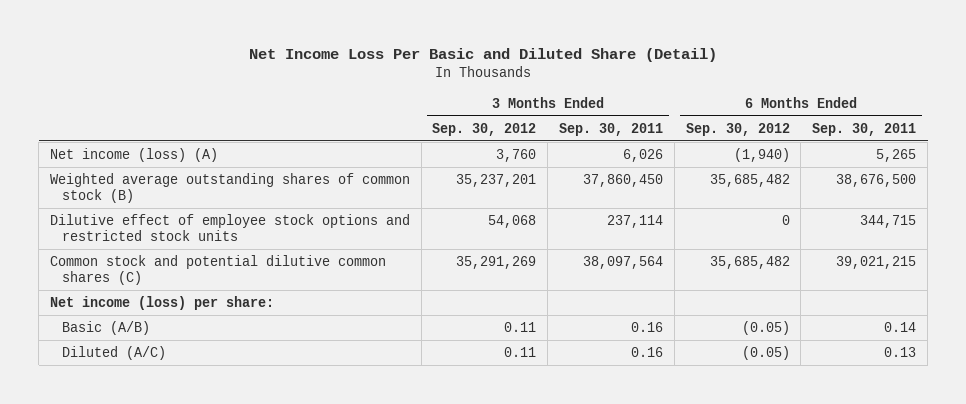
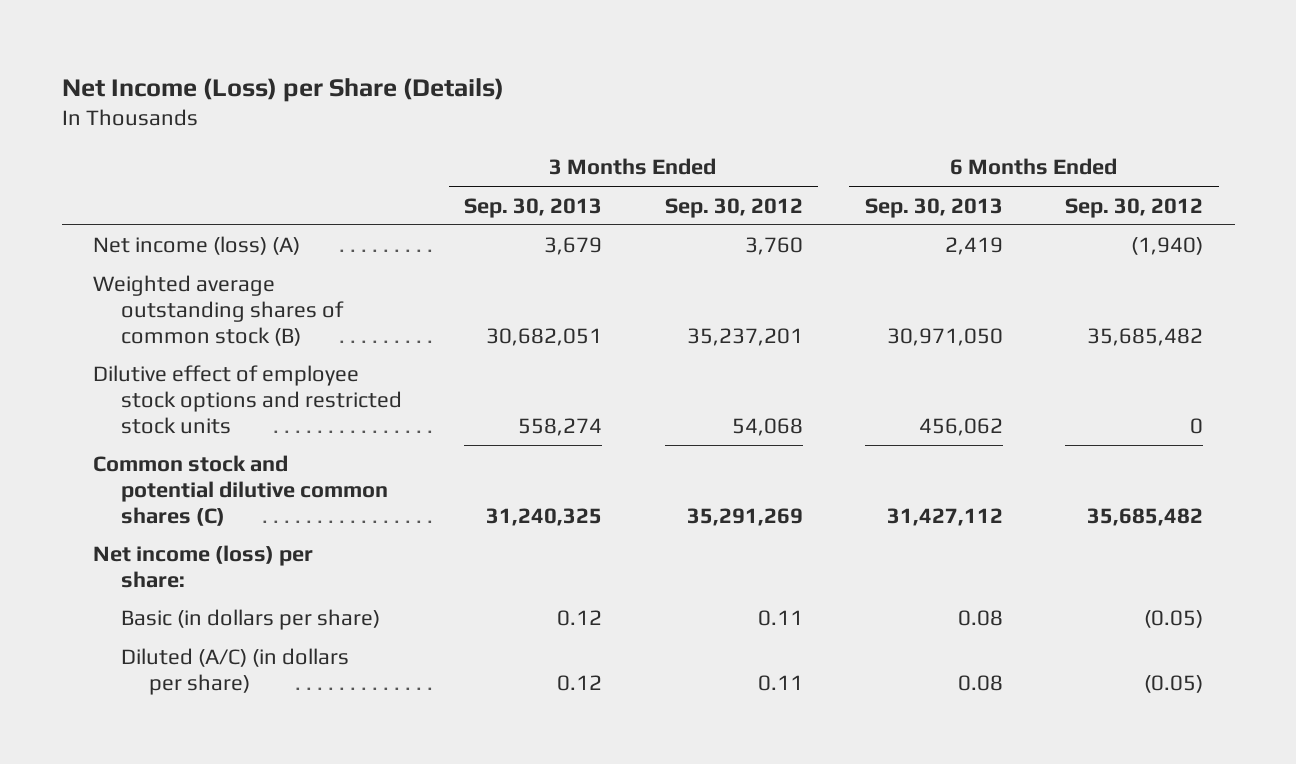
[249,48,718,63] Net Income Loss Per Basic and Diluted Share (Detail) -> [61,77,504,102] Net Income (Loss) per Share (Details)
[559,122,664,136] Sep. 30, 2011 -> none
[812,122,917,136] Sep. 30, 2011 -> none
none -> [464,197,603,218] Sep. 30, 2013
none -> [864,197,1003,218] Sep. 30, 2013
[62,320,151,335] Basic (A/B) -> [120,609,380,631] Basic (in dollars per share)
[62,345,167,360] Diluted (A/C) -> [120,648,349,696] Diluted (A/C) (in dollars per share)

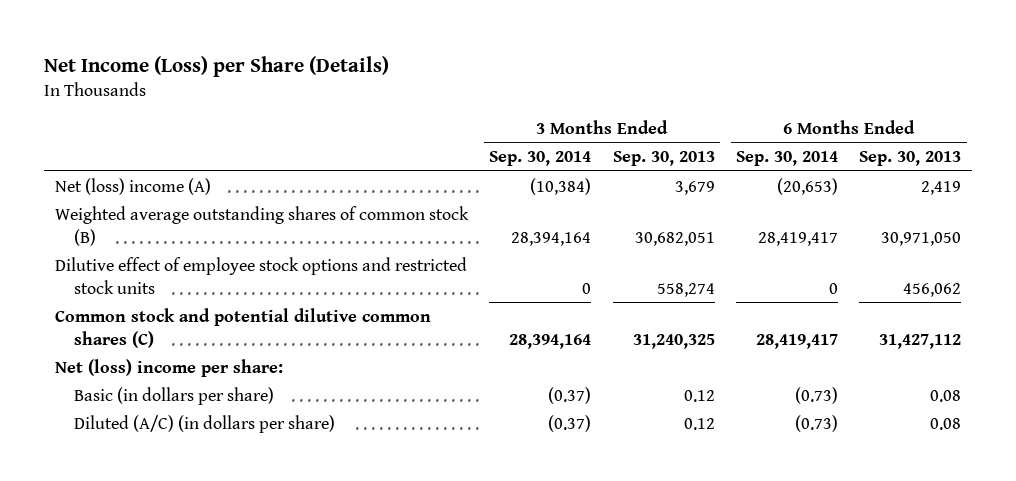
[664,197,803,218] Sep. 30, 2012 -> none
[1065,197,1204,218] Sep. 30, 2012 -> none
none -> [489,151,592,167] Sep. 30, 2014
none -> [736,151,839,167] Sep. 30, 2014
[92,236,300,256] Net income (loss) (A) -> [54,177,211,195] Net (loss) income (A)
[92,545,313,589] Net income (loss) per share: -> [54,358,283,377] Net (loss) income per share:

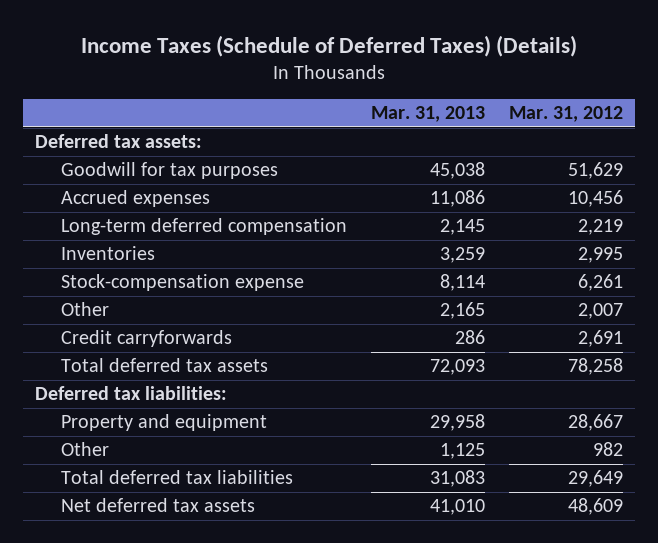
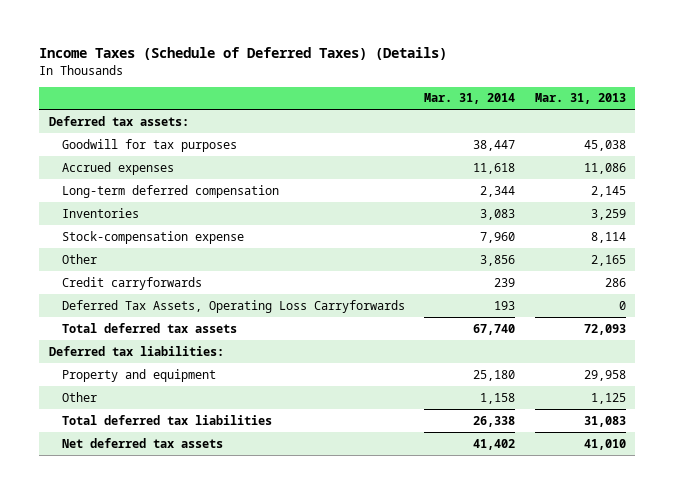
[509,106,624,123] Mar. 31, 2012 -> none
none -> [424,93,516,105] Mar. 31, 2014
none -> [62,299,406,313] Deferred Tax Assets, Operating Loss Carryforwards

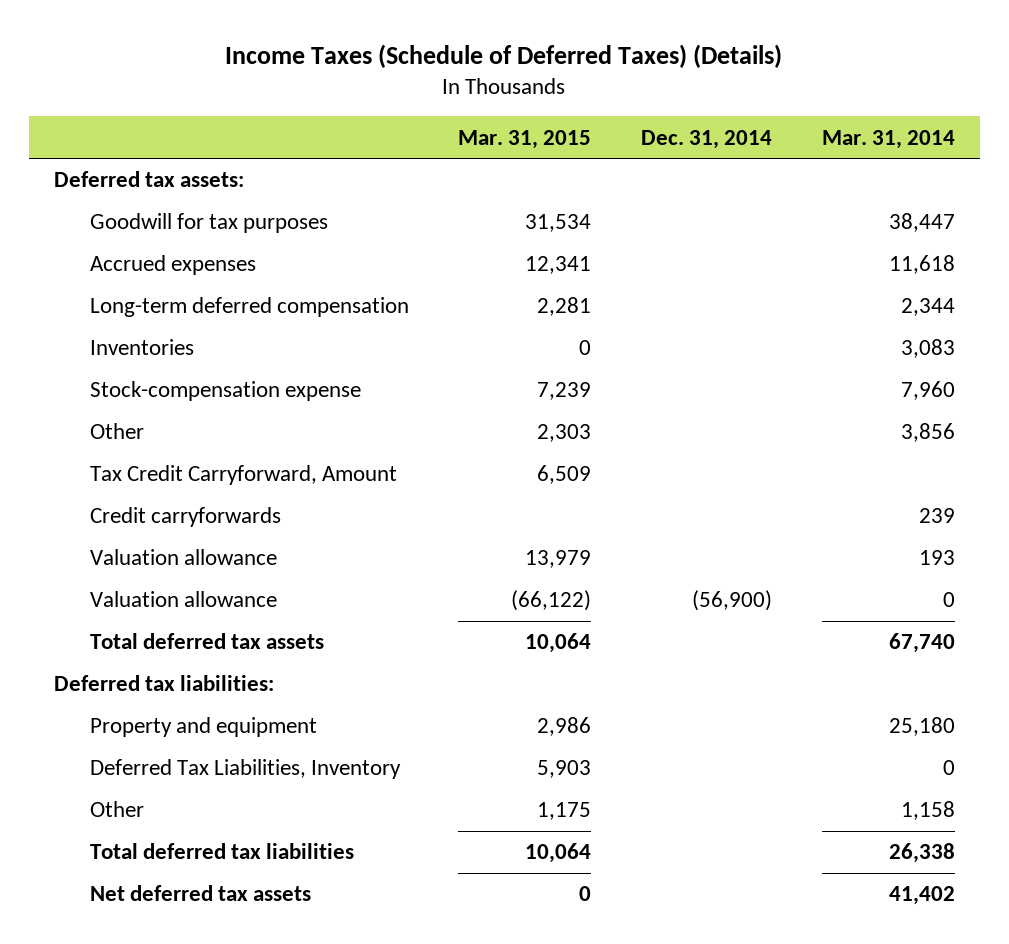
[534,93,626,105] Mar. 31, 2013 -> none
none -> [458,129,592,149] Mar. 31, 2015
none -> [641,129,773,149] Dec. 31, 2014
none -> [89,465,397,486] Tax Credit Carryforward, Amount
[62,299,406,313] Deferred Tax Assets, Operating Loss Carryforwards -> [89,549,277,566] Valuation allowance
none -> [89,591,277,608] Valuation allowance
none -> [89,759,401,780] Deferred Tax Liabilities, Inventory

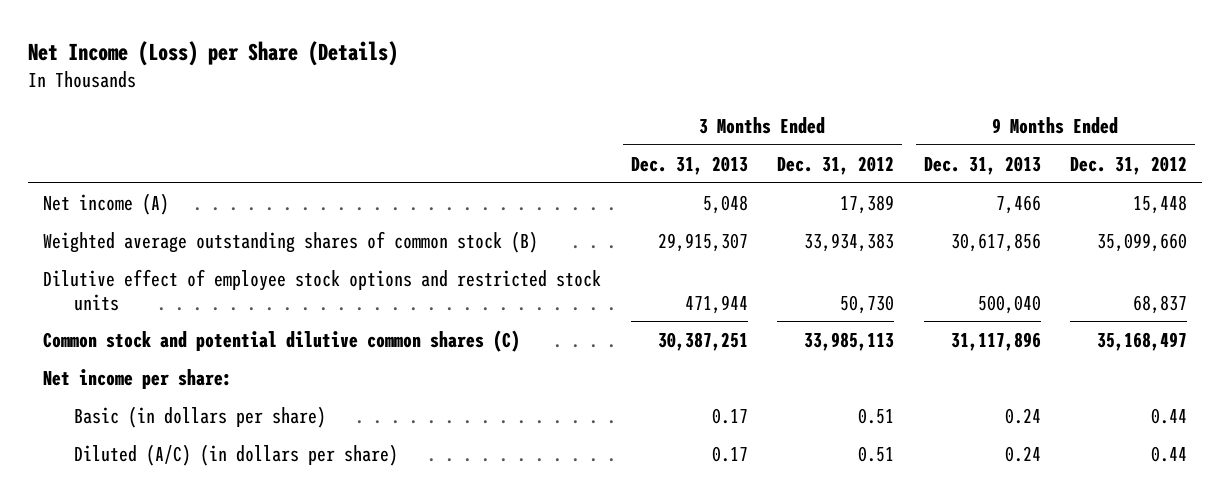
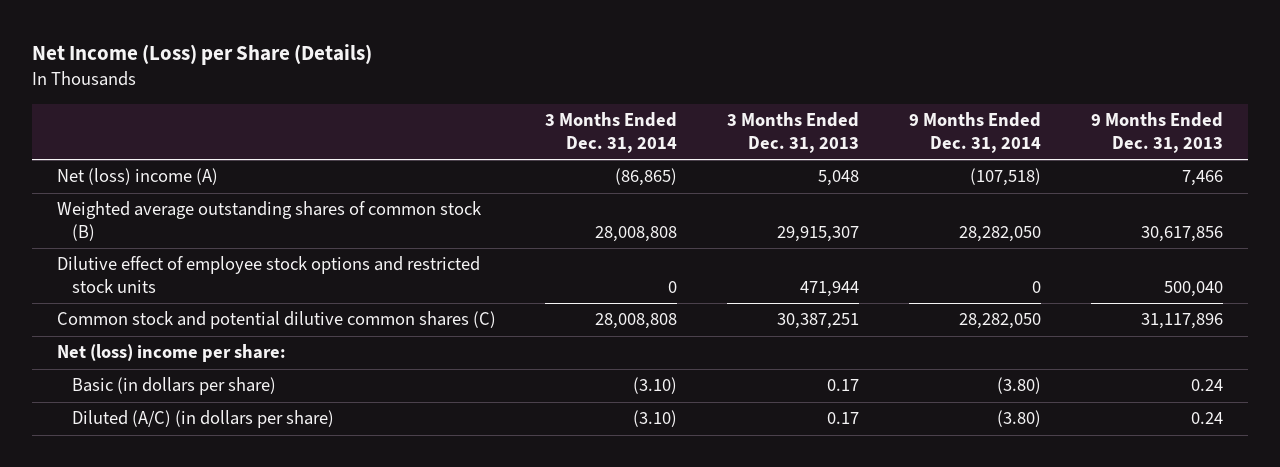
[777,155,895,175] Dec. 31, 2012 -> none
[1070,155,1188,175] Dec. 31, 2012 -> none
none -> [545,111,678,153] 3 Months Ended Dec. 31, 2014
none -> [909,111,1042,153] 9 Months Ended Dec. 31, 2014
[43,192,170,215] Net income (A) -> [56,168,218,186] Net (loss) income (A)
[43,368,233,389] Net income per share: -> [56,344,286,363] Net (loss) income per share:

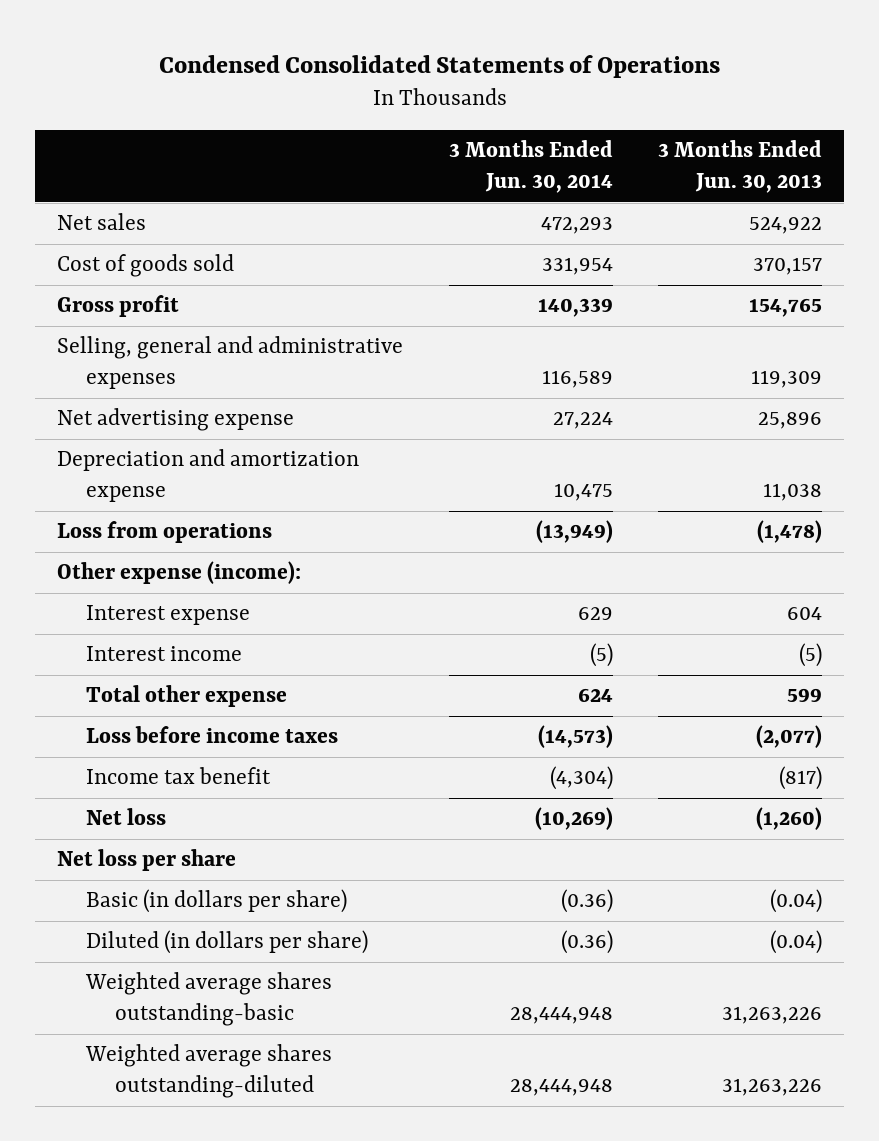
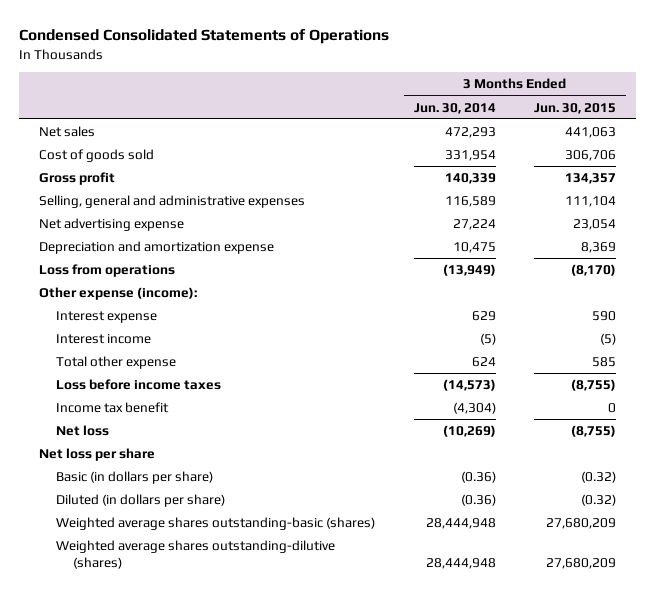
[657,140,822,194] 3 Months Ended Jun. 30, 2013 -> none
none -> [534,102,617,114] Jun. 30, 2015
[85,972,333,1027] Weighted average shares outstanding-basic -> [55,517,375,531] Weighted average shares outstanding-basic (shares)
[85,1044,333,1099] Weighted average shares outstanding-diluted -> [55,540,335,569] Weighted average shares outstanding-dilutive (shares)

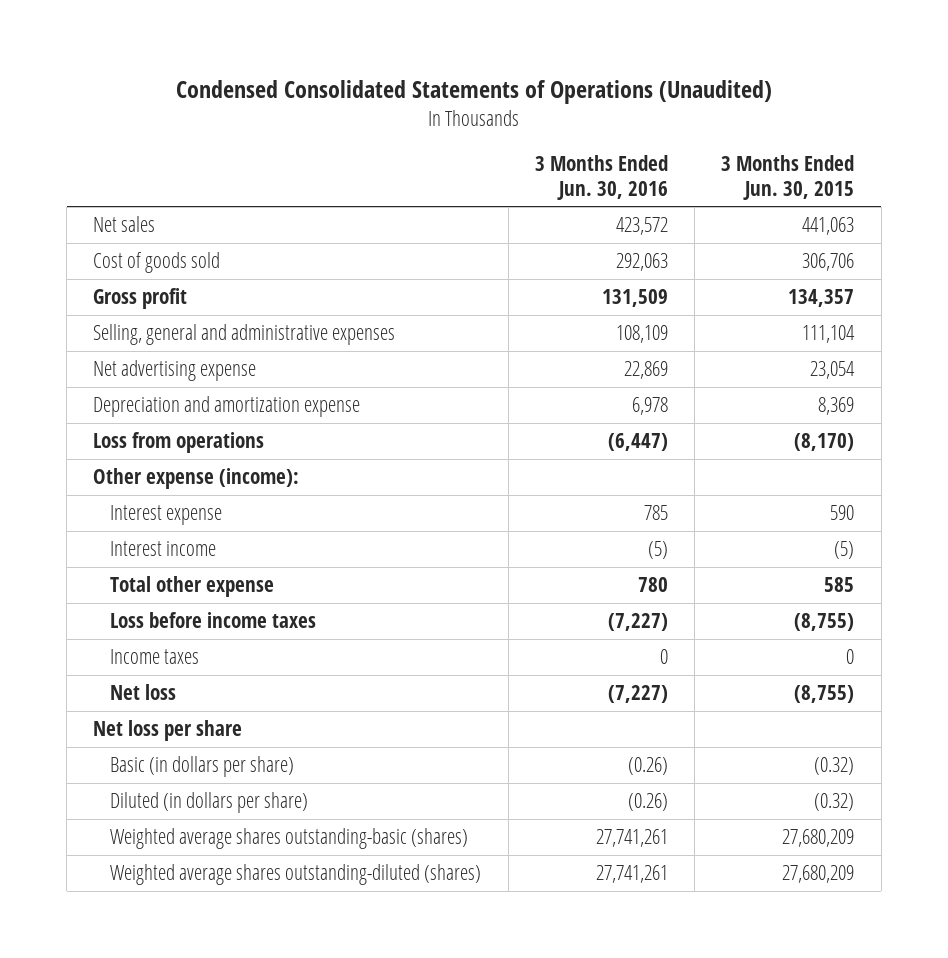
[19,29,390,45] Condensed Consolidated Statements of Operations -> [175,80,772,105] Condensed Consolidated Statements of Operations (Unaudited)
[413,102,496,114] Jun. 30, 2014 -> none
none -> [534,155,668,200] 3 Months Ended Jun. 30, 2016
[55,402,169,414] Income tax benefit -> [110,649,200,665] Income taxes
[55,540,335,569] Weighted average shares outstanding-dilutive (shares) -> [110,864,482,886] Weighted average shares outstanding-diluted (shares)

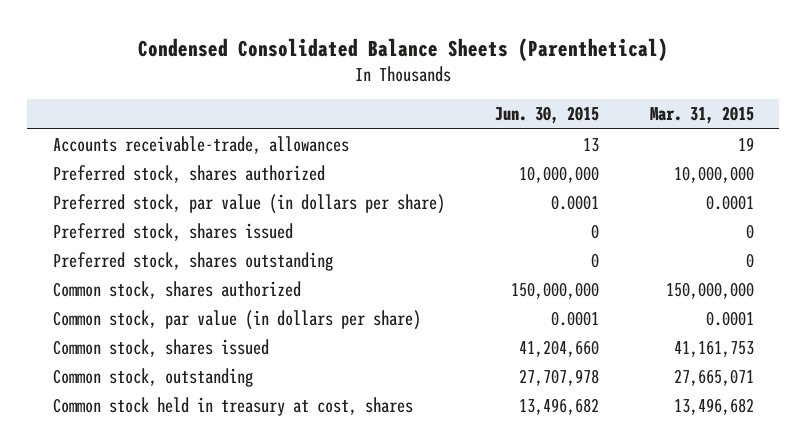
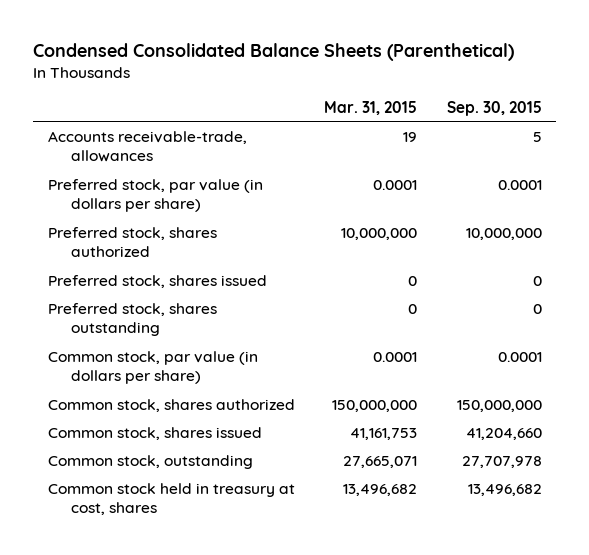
[495,106,600,125] Jun. 30, 2015 -> none
none -> [446,100,542,116] Sep. 30, 2015
[52,165,325,184] Preferred stock, shares authorized -> [47,226,217,258] Preferred stock, shares authorized
[52,281,301,300] Common stock, shares authorized -> [47,398,295,412] Common stock, shares authorized

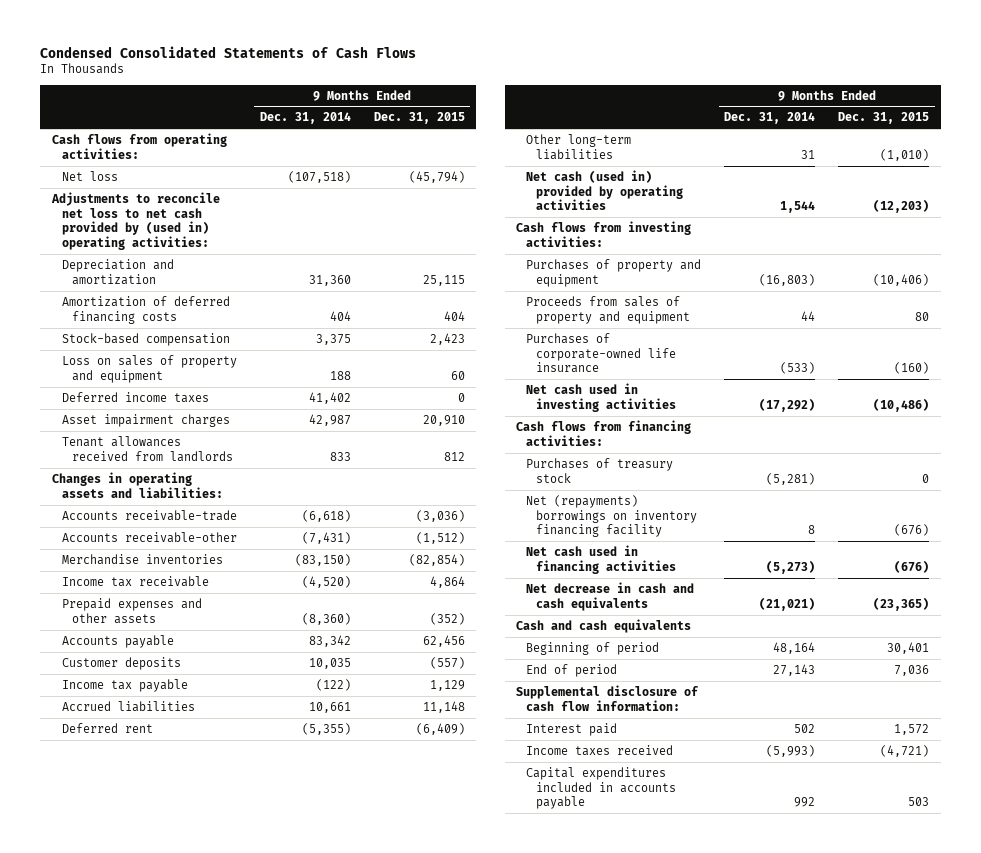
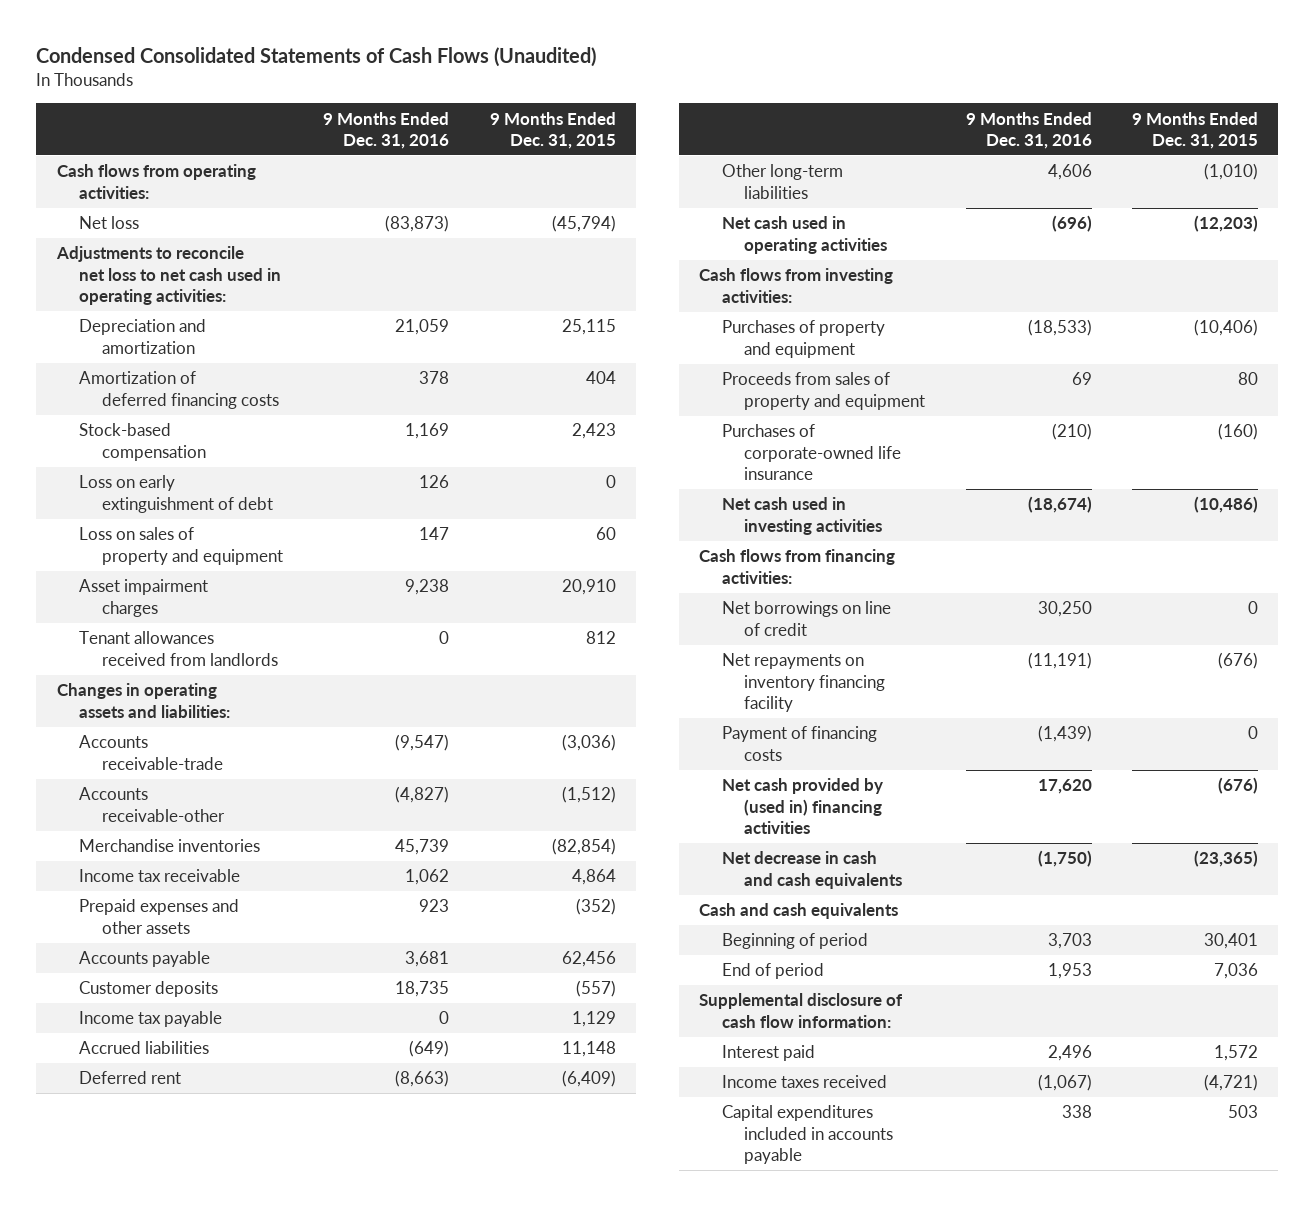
[40,45,417,58] Condensed Consolidated Statements of Cash Flows -> [36,47,597,68] Condensed Consolidated Statements of Cash Flows (Unaudited)
[259,112,351,125] Dec. 31, 2014 -> none
none -> [323,111,450,149] 9 Months Ended Dec. 31, 2016
[50,191,220,251] Adjustments to reconcile net loss to net cash provided by (used in) operating activities: -> [55,246,282,305] Adjustments to reconcile net loss to net cash used in operating activities:
none -> [79,475,273,513] Loss on early extinguishment of debt
[61,391,209,403] Deferred income taxes -> none
[526,169,684,211] Net cash (used in) provided by operating activities -> [721,216,888,254] Net cash used in operating activities
[526,457,674,483] Purchases of treasury stock -> none
none -> [721,601,891,636] Net borrowings on line of credit
[526,494,698,538] Net (repayments) borrowings on inventory financing facility -> [721,653,886,712] Net repayments on inventory financing facility
none -> [721,726,877,761] Payment of financing costs
[526,544,677,574] Net cash used in financing activities -> [721,778,883,834] Net cash provided by (used in) financing activities

